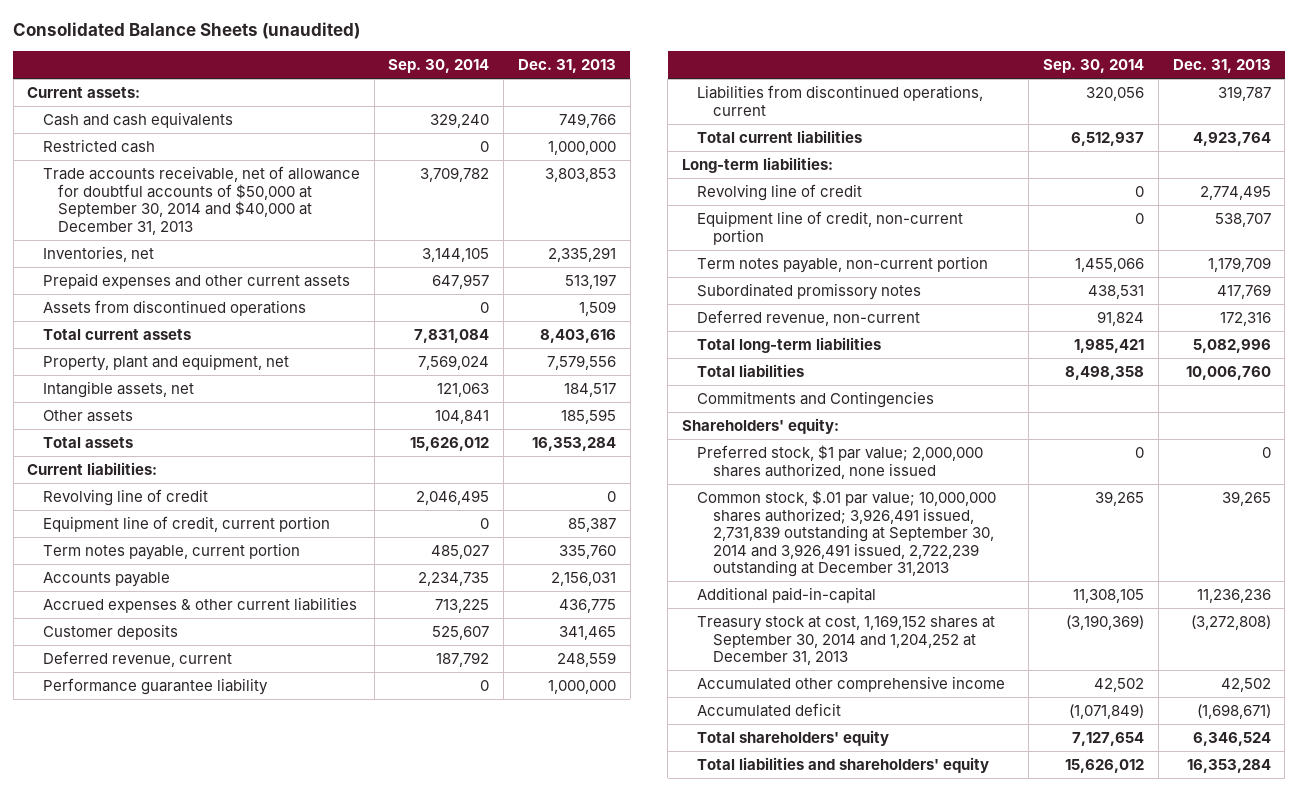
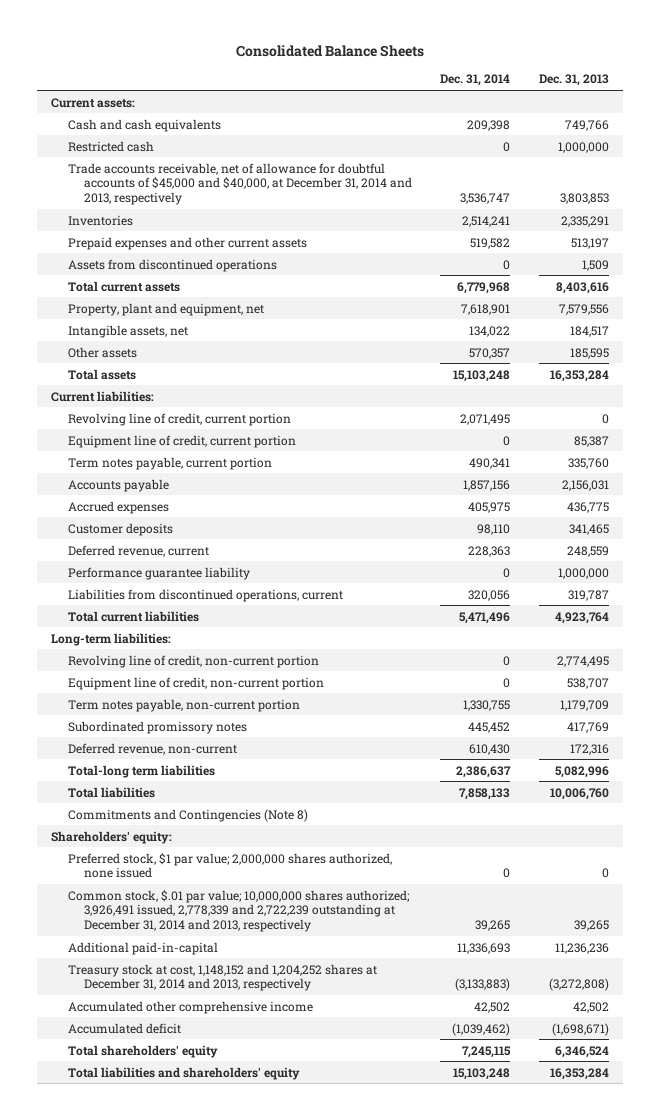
[13,22,361,40] Consolidated Balance Sheets (unaudited) -> [235,44,424,57] Consolidated Balance Sheets
[388,59,490,74] Sep. 30, 2014 -> none
none -> [440,74,511,87] Dec. 31, 2014
[42,166,360,235] Trade accounts receivable, net of allowance for doubtful accounts of $50,000 at September 30, 2014 and $40,000 at December 31, 2013 -> [67,162,413,205] Trade accounts receivable, net of allowance for doubtful accounts of $45,000 and $40,000, at December 31, 2014 and 2013, respectively
[42,246,154,263] Inventories, net -> [67,214,133,226] Inventories
[42,489,208,507] Revolving line of credit -> [67,412,291,426] Revolving line of credit, current portion
[42,597,357,614] Accrued expenses & other current liabilities -> [67,500,169,514] Accrued expenses
[697,184,863,202] Revolving line of credit -> [67,654,319,668] Revolving line of credit, non-current portion
[697,337,882,354] Total long-term liabilities -> [67,764,215,778] Total-long term liabilities
[697,391,935,409] Commitments and Contingencies -> [67,808,308,822] Commitments and Contingencies (Note 8)
[697,490,997,577] Common stock, $.01 par value; 10,000,000 shares authorized; 3,926,491 issued, 2,731,839 outstanding at September 30, 2014 and 3,926,491 issued, 2,722,239 outstanding at December 31,2013 -> [67,889,410,932] Common stock, $.01 par value; 10,000,000 shares authorized; 3,926,491 issued, 2,778,339 and 2,722,239 outstanding at December 31, 2014 and 2013, respectively
[697,615,996,666] Treasury stock at cost, 1,169,152 shares at September 30, 2014 and 1,204,252 at December 31, 2013 -> [67,963,377,992] Treasury stock at cost, 1,148,152 and 1,204,252 shares at December 31, 2014 and 2013, respectively

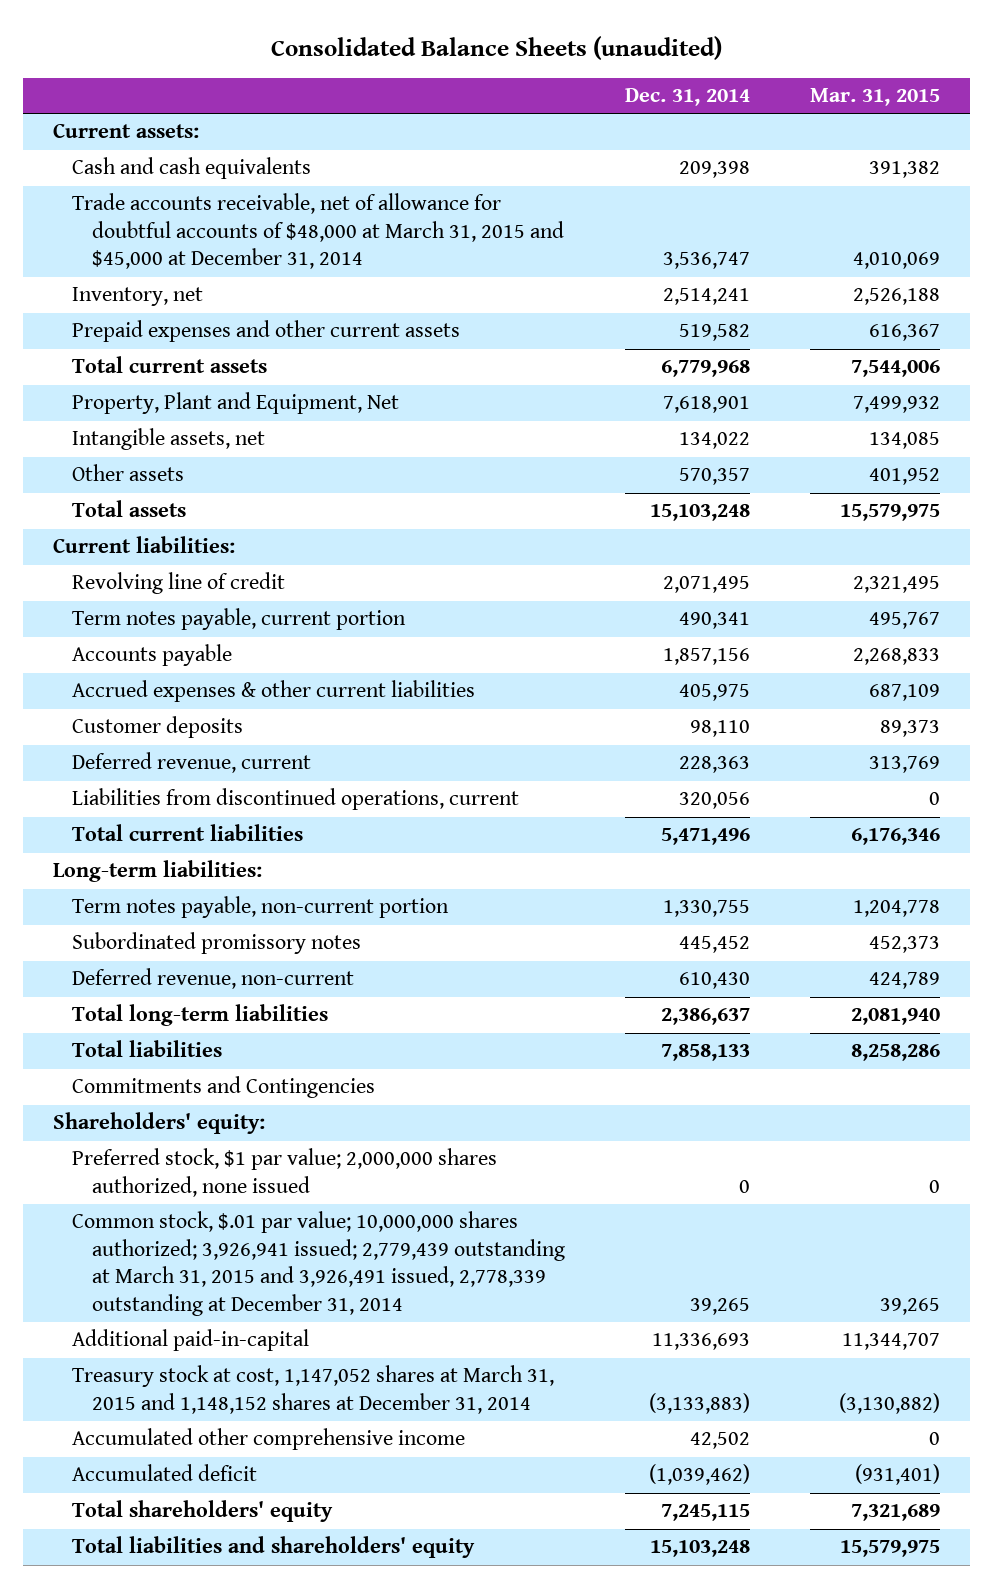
[235,44,424,57] Consolidated Balance Sheets -> [270,36,722,61] Consolidated Balance Sheets (unaudited)
[538,74,609,87] Dec. 31, 2013 -> none
none -> [810,88,941,107] Mar. 31, 2015
[67,140,154,152] Restricted cash -> none
[67,162,413,205] Trade accounts receivable, net of allowance for doubtful accounts of $45,000 and $40,000, at December 31, 2014 and 2013, respectively -> [72,193,564,270] Trade accounts receivable, net of allowance for doubtful accounts of $48,000 at March 31, 2015 and $45,000 at December 31, 2014
[67,214,133,226] Inventories -> [72,287,204,307] Inventory, net
[67,258,277,272] Assets from discontinued operations -> none
[67,302,264,316] Property, plant and equipment, net -> [72,392,400,415] Property, Plant and Equipment, Net
[67,434,296,448] Equipment line of credit, current portion -> none
[67,412,291,426] Revolving line of credit, current portion -> [72,572,286,595] Revolving line of credit
[67,500,169,514] Accrued expenses -> [72,680,476,703] Accrued expenses & other current liabilities
[67,566,250,580] Performance guarantee liability -> none
[67,654,319,668] Revolving line of credit, non-current portion -> none
[67,676,324,690] Equipment line of credit, non-current portion -> none
[67,764,215,778] Total-long term liabilities -> [72,1004,329,1027] Total long-term liabilities
[67,808,308,822] Commitments and Contingencies (Note 8) -> [72,1076,376,1099] Commitments and Contingencies
[67,889,410,932] Common stock, $.01 par value; 10,000,000 shares authorized; 3,926,491 issued, 2,778,339 and 2,722,239 outstanding at December 31, 2014 and 2013, respectively -> [72,1211,565,1316] Common stock, $.01 par value; 10,000,000 shares authorized; 3,926,941 issued; 2,779,439 outstanding at March 31, 2015 and 3,926,491 issued, 2,778,339 outstanding at December 31, 2014
[67,963,377,992] Treasury stock at cost, 1,148,152 and 1,204,252 shares at December 31, 2014 and 2013, respectively -> [72,1365,555,1414] Treasury stock at cost, 1,147,052 shares at March 31, 2015 and 1,148,152 shares at December 31, 2014

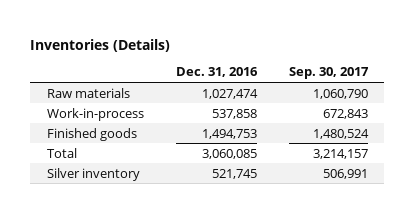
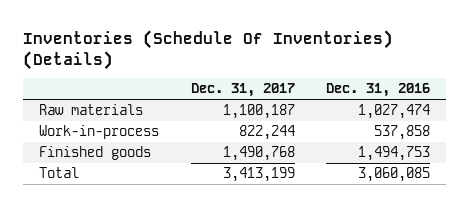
[30,38,171,52] Inventories (Details) -> [23,30,394,70] Inventories (Schedule Of Inventories) (Details)
[289,67,370,80] Sep. 30, 2017 -> none
none -> [190,83,295,98] Dec. 31, 2017
[46,167,140,181] Silver inventory -> none

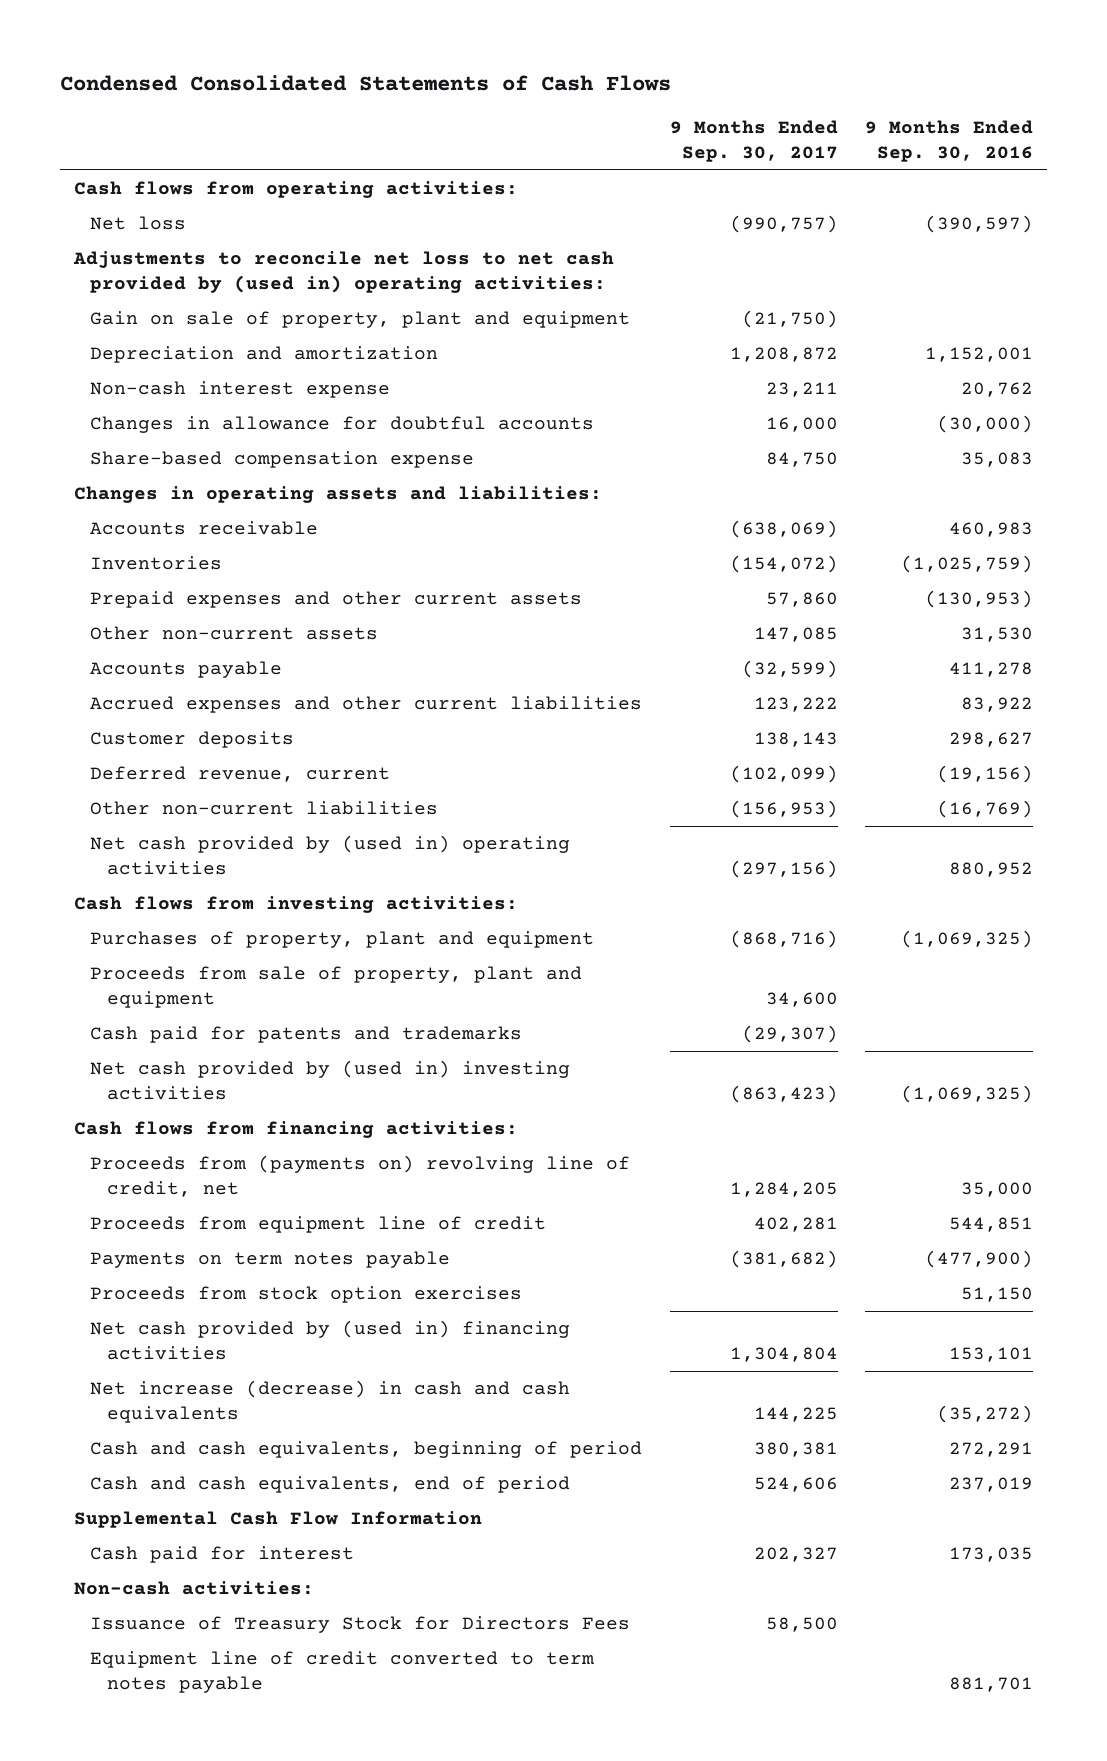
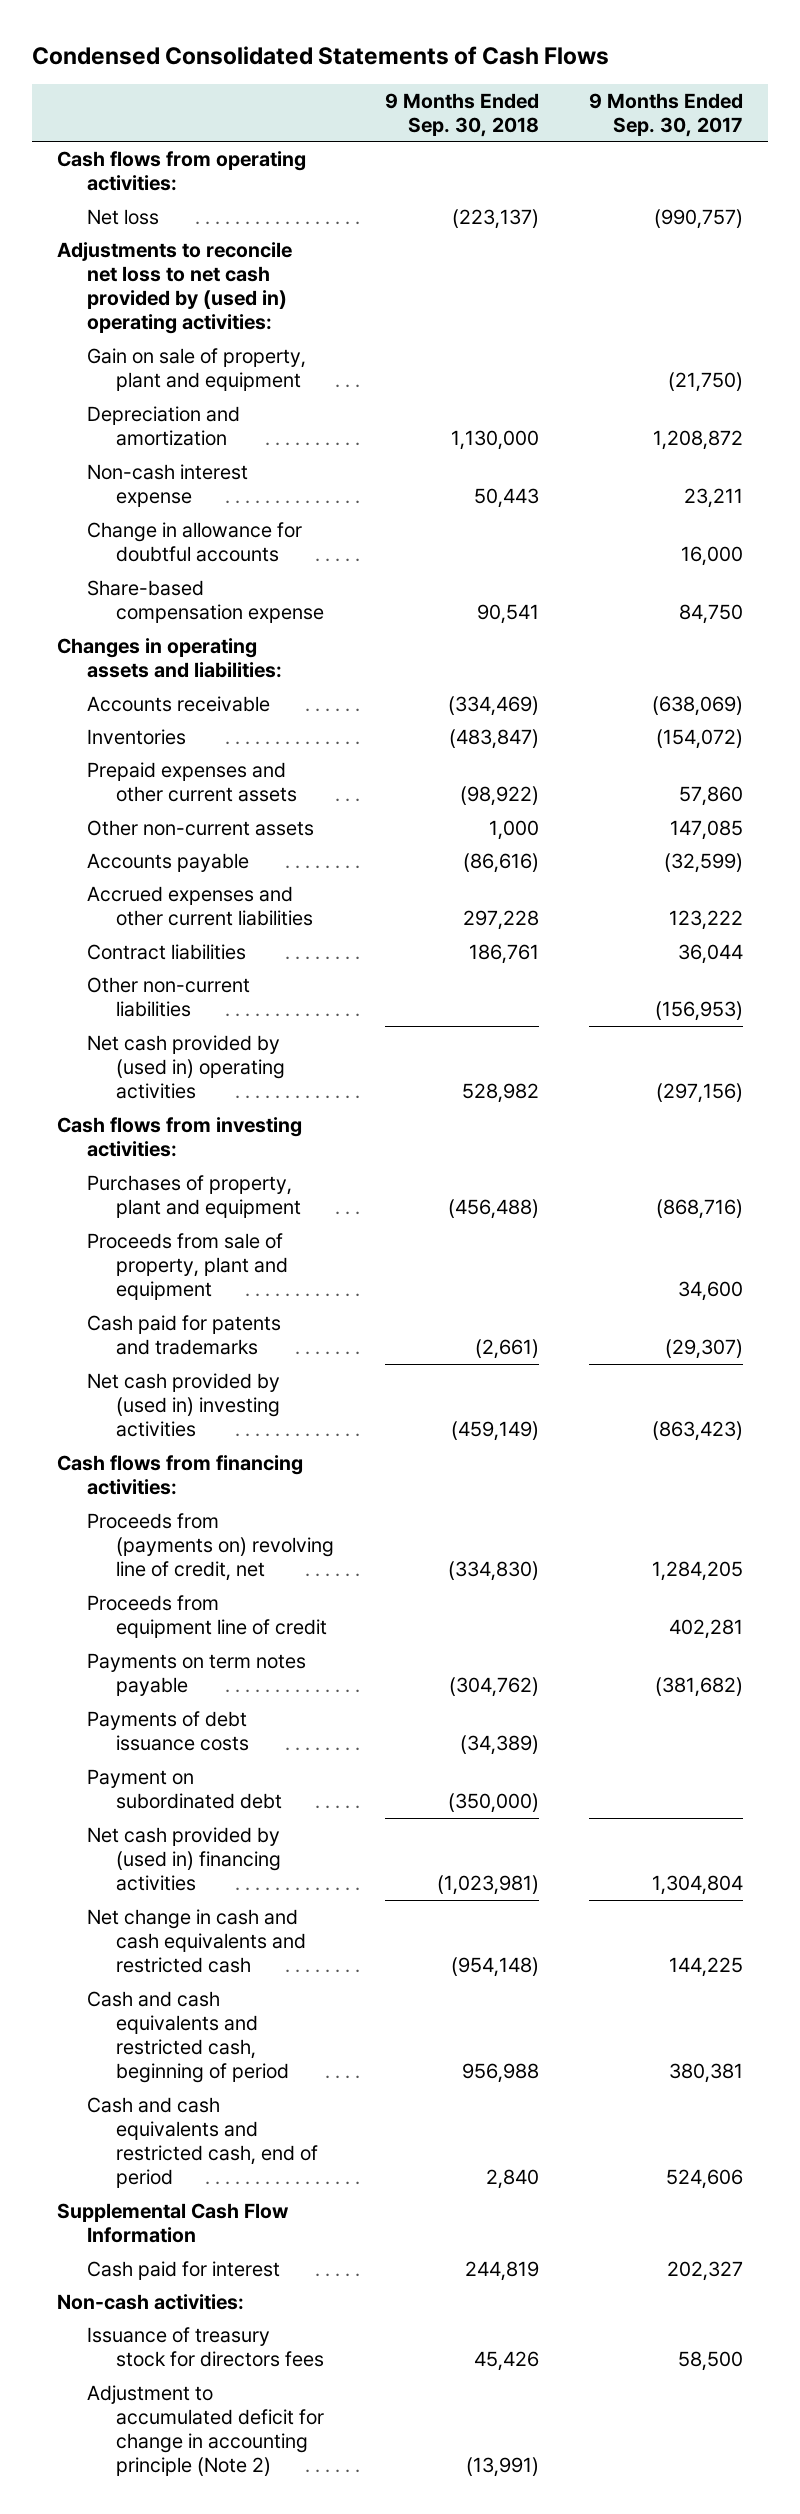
[865,120,1034,162] 9 Months Ended Sep. 30, 2016 -> none
none -> [384,92,539,137] 9 Months Ended Sep. 30, 2018
[90,416,595,434] Changes in allowance for doubtful accounts -> [86,521,302,563] Change in allowance for doubtful accounts
[90,731,295,749] Customer deposits -> none
[90,766,391,783] Deferred revenue, current -> none
none -> [86,943,246,960] Contract liabilities
[90,1286,523,1304] Proceeds from stock option exercises -> none
none -> [86,1710,250,1752] Payments of debt issuance costs
none -> [86,1768,283,1810] Payment on subordinated debt
[90,1380,571,1423] Net increase (decrease) in cash and cash equivalents -> [86,1908,307,1974] Net change in cash and cash equivalents and restricted cash
[90,1441,643,1459] Cash and cash equivalents, beginning of period -> [86,1990,290,2084] Cash and cash equivalents and restricted cash, beginning of period
[90,1476,571,1494] Cash and cash equivalents, end of period -> [86,2096,319,2189] Cash and cash equivalents and restricted cash, end of period
[90,1651,595,1693] Equipment line of credit converted to term notes payable -> none
[90,1616,631,1634] Issuance of Treasury Stock for Directors Fees -> [86,2326,325,2368] Issuance of treasury stock for directors fees
none -> [86,2384,325,2477] Adjustment to accumulated deficit for change in accounting principle (Note 2)

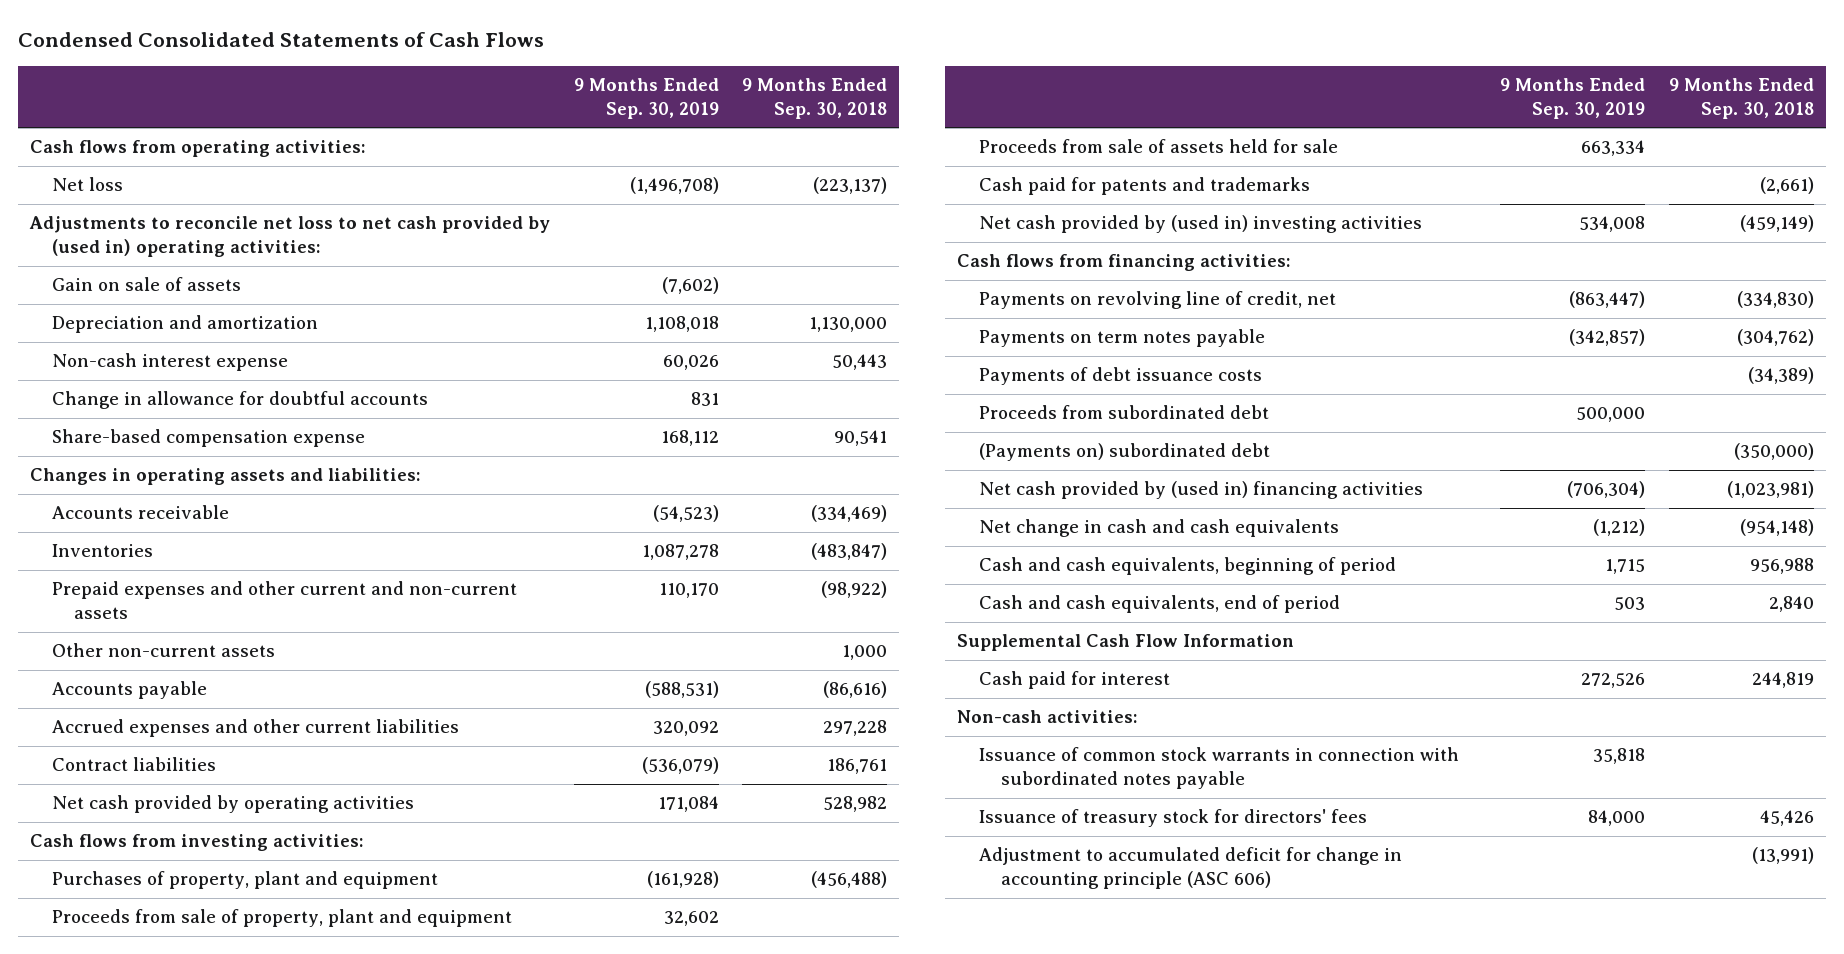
[589,92,744,137] 9 Months Ended Sep. 30, 2017 -> none
none -> [573,77,719,119] 9 Months Ended Sep. 30, 2019
[86,347,306,392] Gain on sale of property, plant and equipment -> [52,277,242,292] Gain on sale of assets
[86,761,298,803] Prepaid expenses and other current assets -> [52,581,518,620] Prepaid expenses and other current and non-current assets
[86,976,250,1018] Other non-current liabilities -> none
[86,1034,286,1100] Net cash provided by (used in) operating activities -> [52,795,415,814] Net cash provided by operating activities
none -> [978,139,1338,154] Proceeds from sale of assets held for sale
[86,1594,328,1639] Proceeds from equipment line of credit -> none
[86,1512,335,1582] Proceeds from (payments on) revolving line of credit, net -> [978,291,1336,310] Payments on revolving line of credit, net
none -> [978,405,1269,420] Proceeds from subordinated debt
[86,1768,283,1810] Payment on subordinated debt -> [978,443,1270,462] (Payments on) subordinated debt
[86,1908,307,1974] Net change in cash and cash equivalents and restricted cash -> [978,519,1339,538] Net change in cash and cash equivalents
[86,1990,290,2084] Cash and cash equivalents and restricted cash, beginning of period -> [978,557,1396,576] Cash and cash equivalents, beginning of period
[86,2096,319,2189] Cash and cash equivalents and restricted cash, end of period -> [978,595,1340,614] Cash and cash equivalents, end of period
none -> [978,747,1459,790] Issuance of common stock warrants in connection with subordinated notes payable
[86,2326,325,2368] Issuance of treasury stock for directors fees -> [978,809,1367,828] Issuance of treasury stock for directors' fees
[86,2384,325,2477] Adjustment to accumulated deficit for change in accounting principle (Note 2) -> [978,847,1402,890] Adjustment to accumulated deficit for change in accounting principle (ASC 606)

